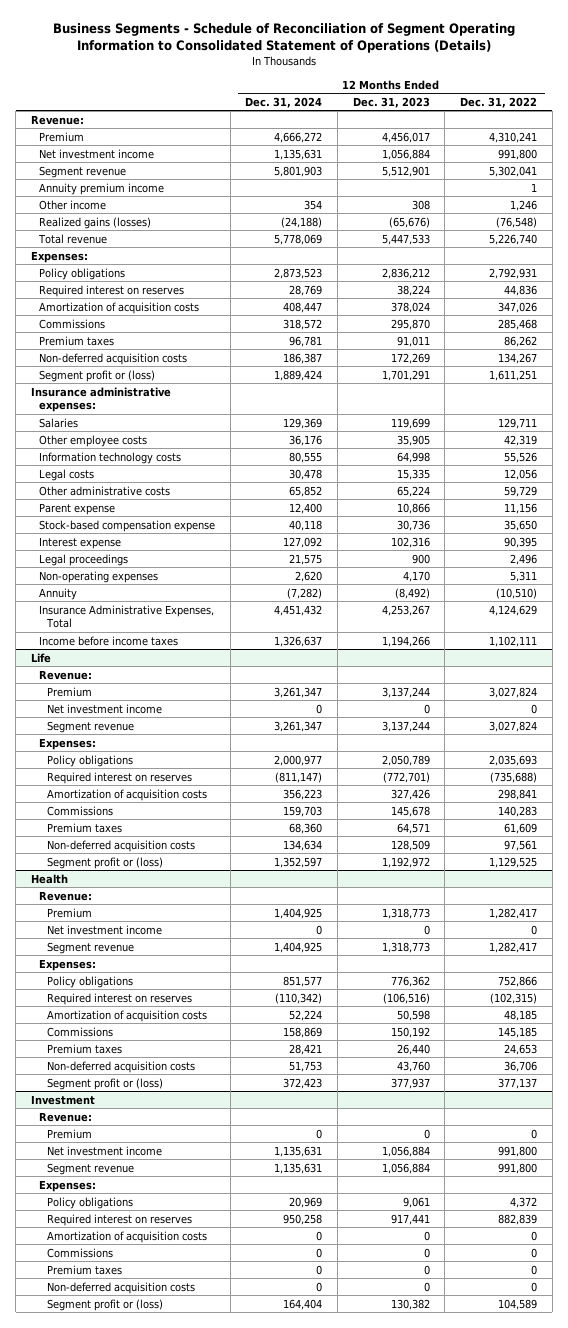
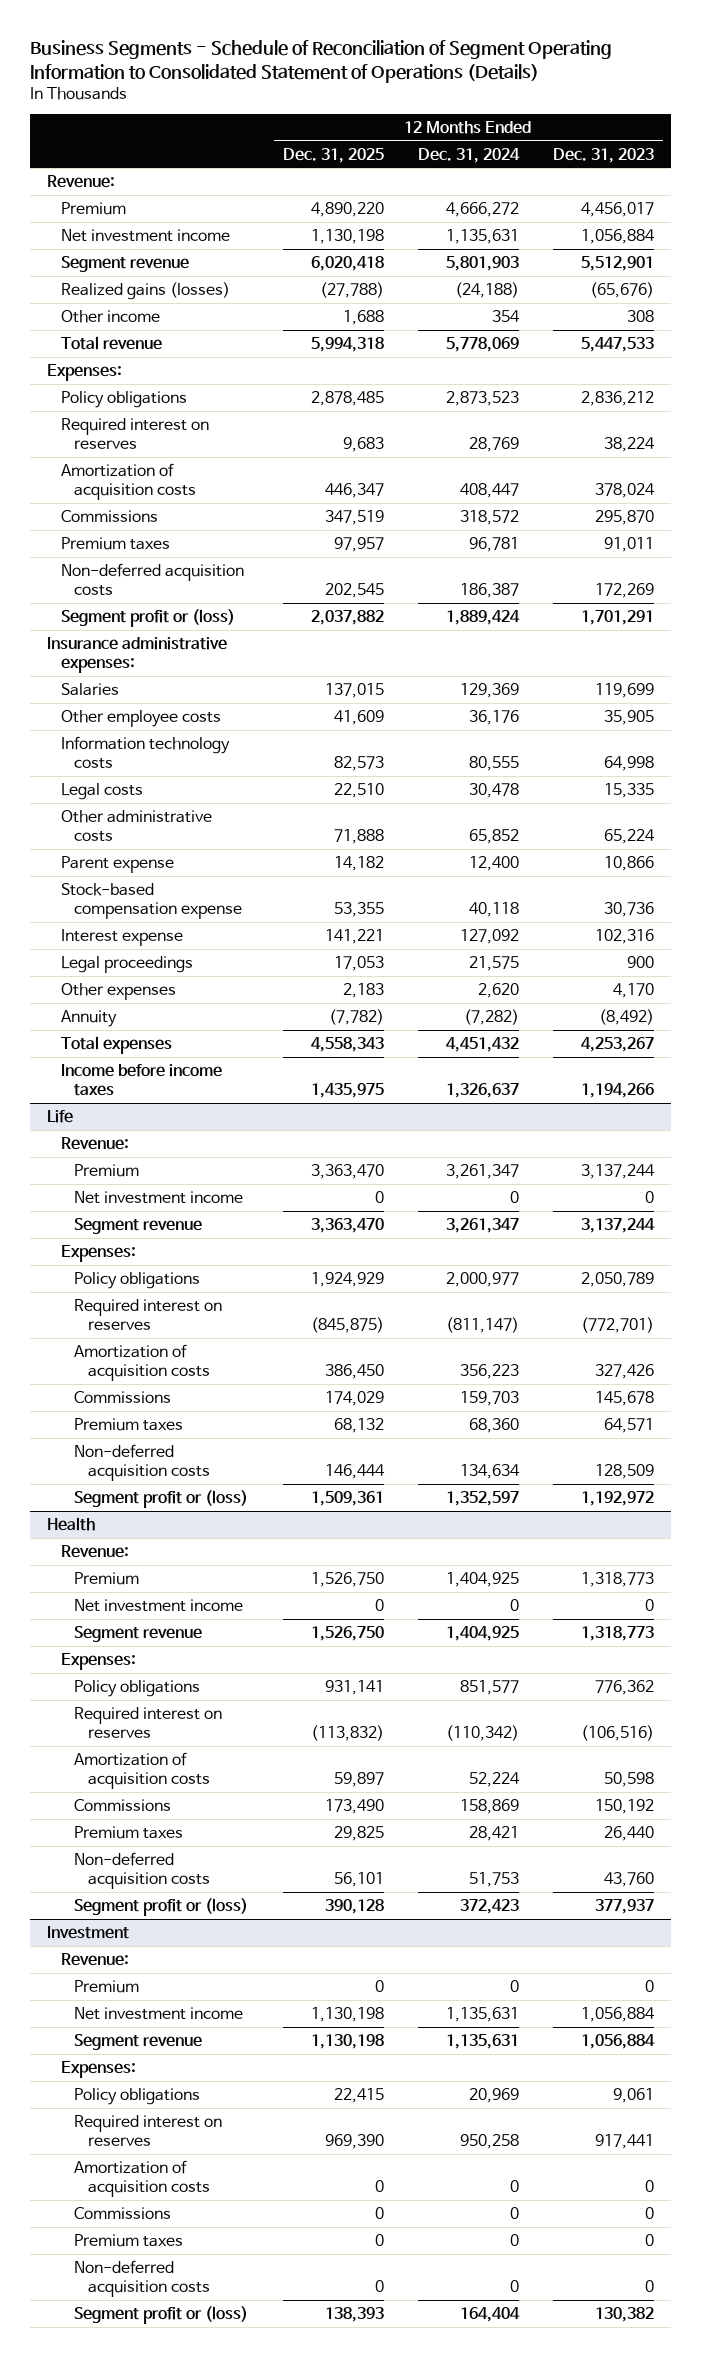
[459,96,537,108] Dec. 31, 2022 -> none
none -> [282,147,384,163] Dec. 31, 2025
[38,182,164,195] Annuity premium income -> none
[38,199,106,210] Other income -> [60,309,160,323] Other income
[38,570,158,583] Non-operating expenses -> [60,982,176,1000] Other expenses
[38,604,214,629] Insurance Administrative Expenses, Total -> [60,1035,172,1054] Total expenses

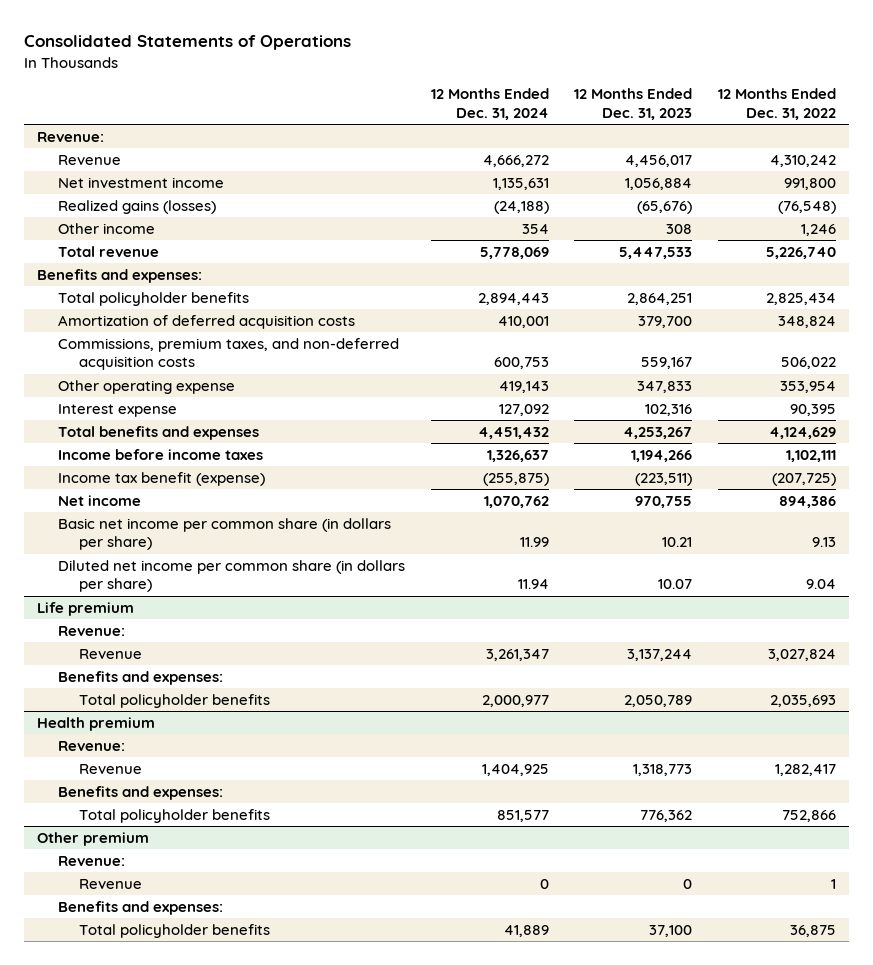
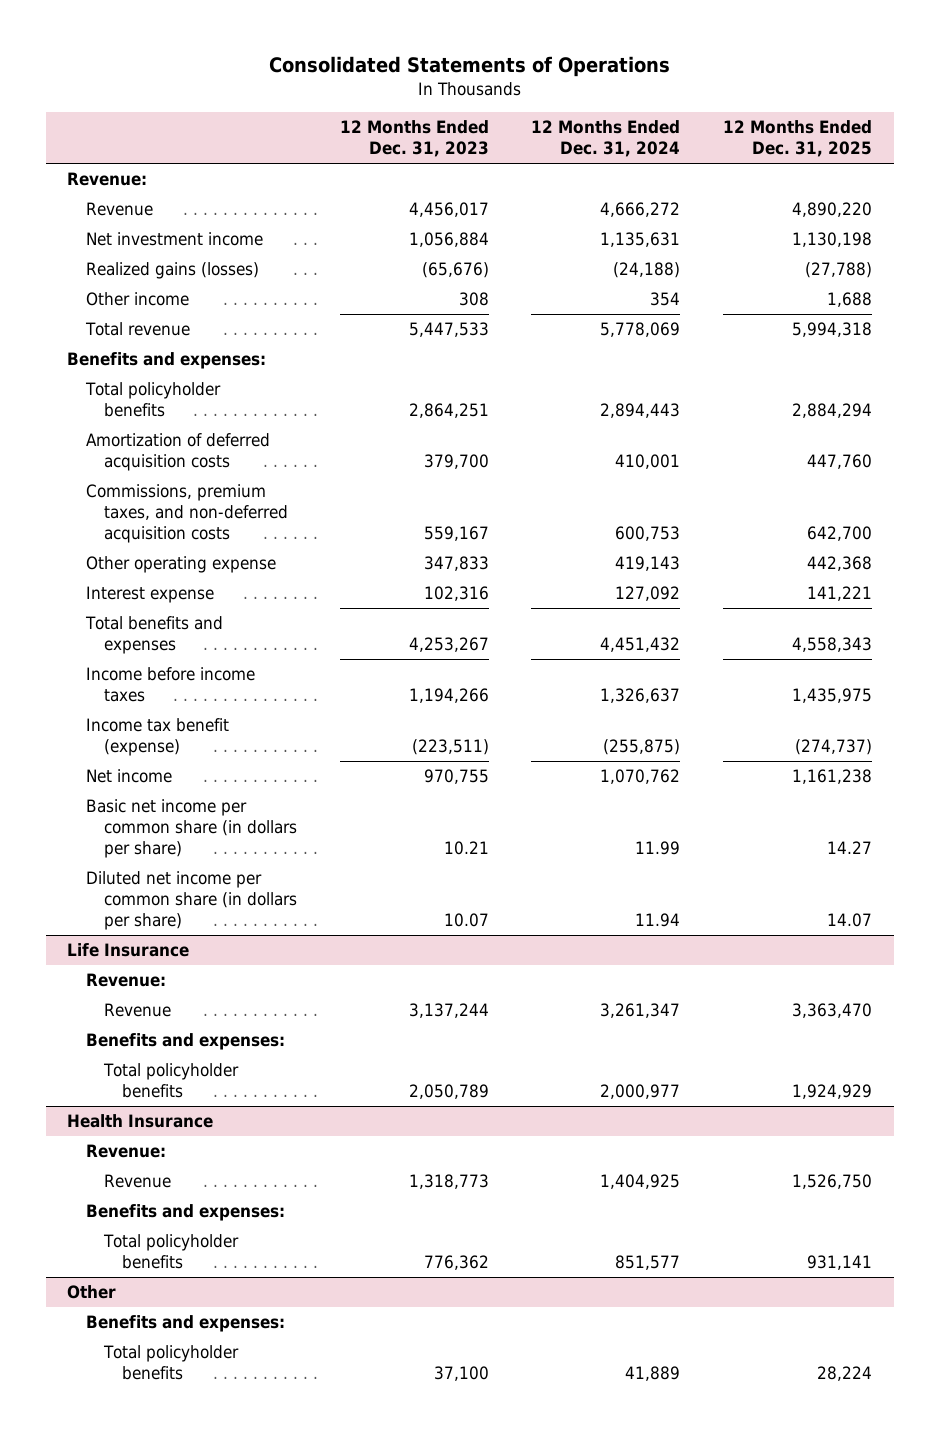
[717,88,836,120] 12 Months Ended Dec. 31, 2022 -> none
none -> [723,120,873,158] 12 Months Ended Dec. 31, 2025
[36,601,134,616] Life premium -> [67,943,190,958] Life Insurance
[36,716,155,731] Health premium -> [67,1114,214,1129] Health Insurance
[58,855,126,866] Revenue: -> none
[79,878,143,889] Revenue -> none
[36,831,149,846] Other premium -> [67,1285,117,1300] Other

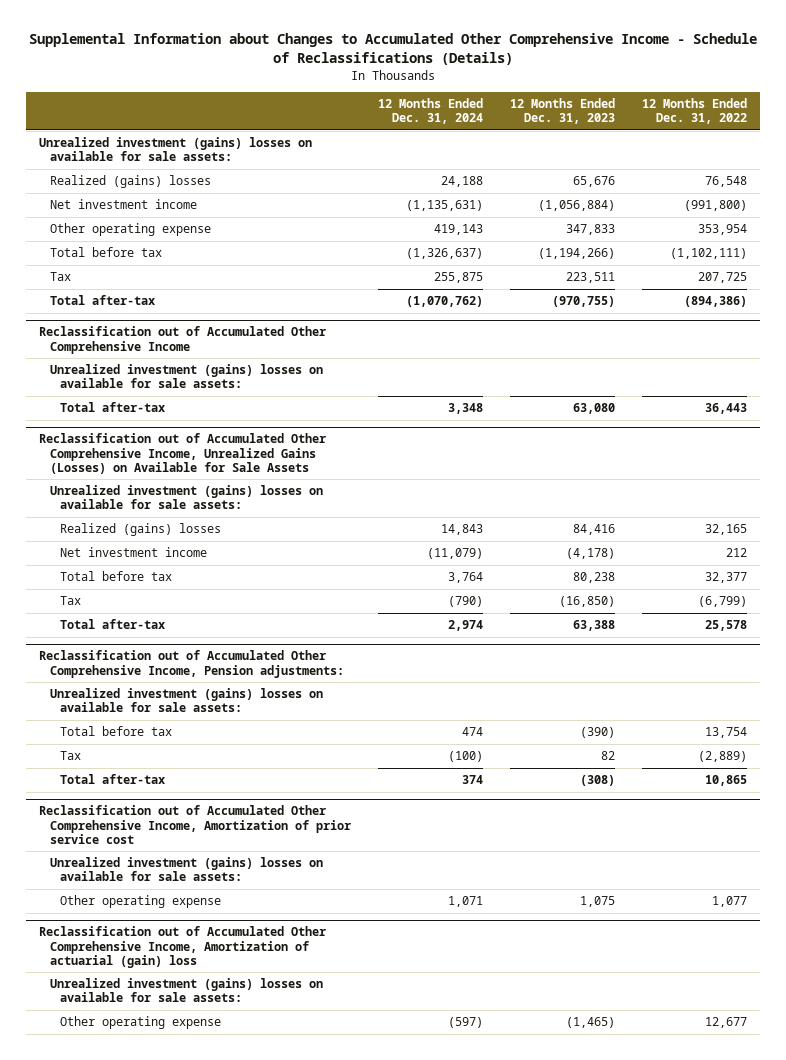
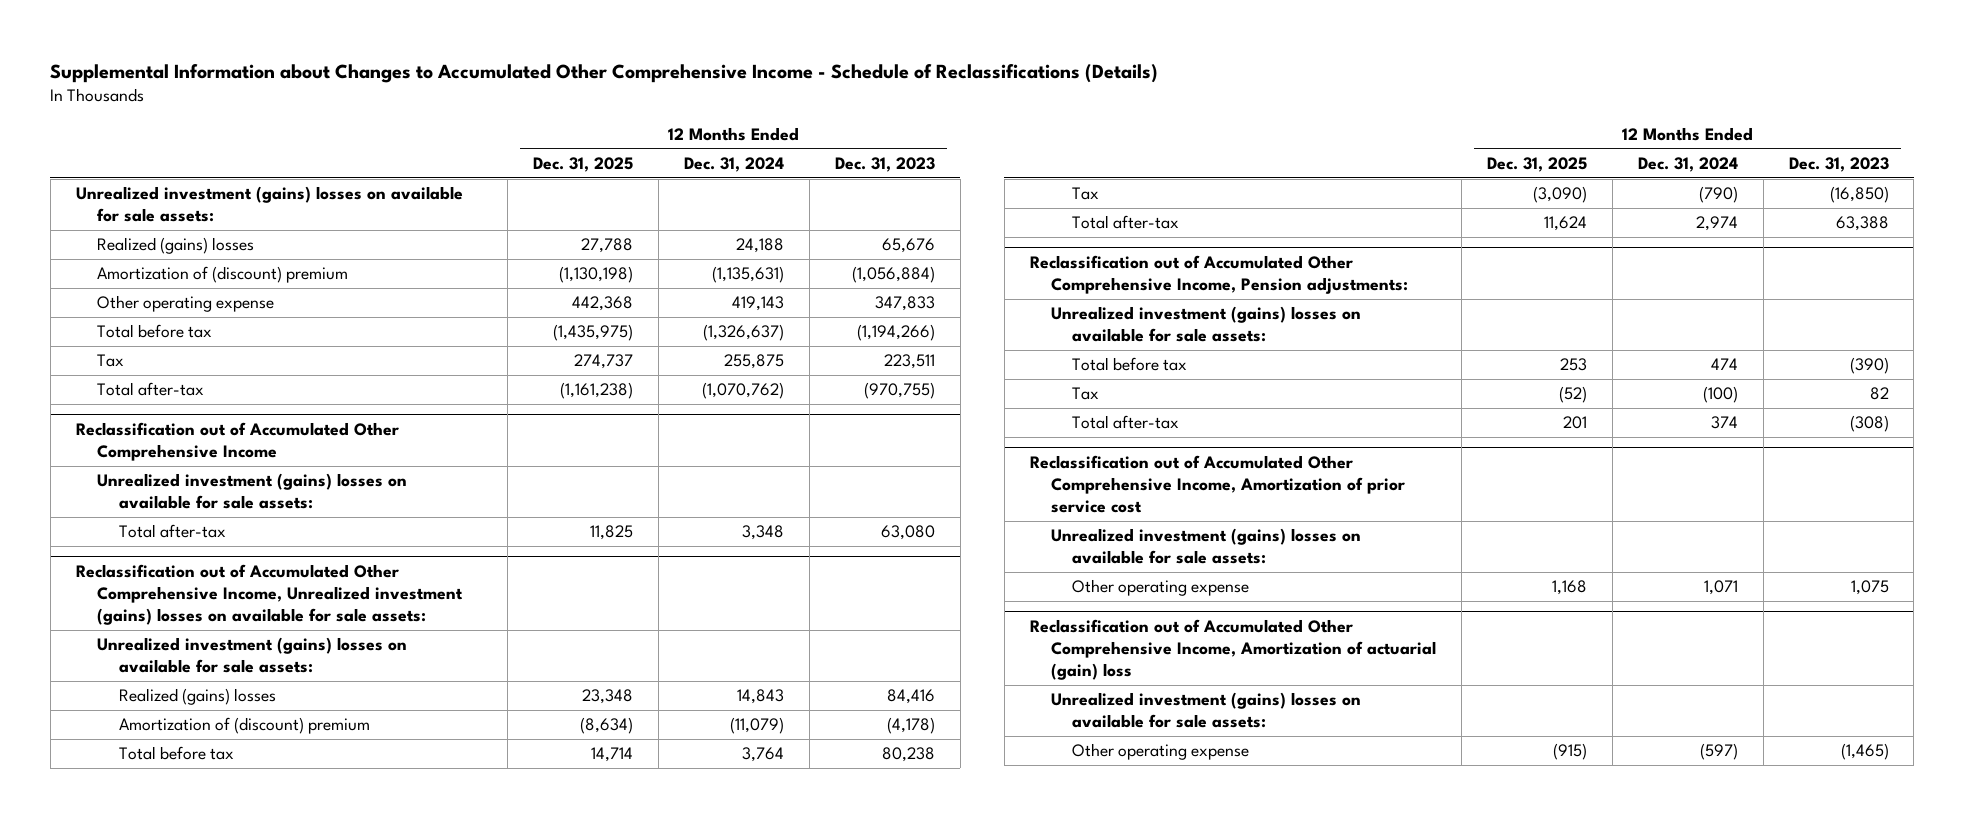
[641,97,747,125] 12 Months Ended Dec. 31, 2022 -> none
none -> [533,156,634,172] Dec. 31, 2025
[49,199,197,210] Net investment income -> [97,266,349,284] Amortization of (discount) premium
[39,433,327,474] Reclassification out of Accumulated Other Comprehensive Income, Unrealized Gains (Losses) on Available for Sale Assets -> [75,564,464,625] Reclassification out of Accumulated Other Comprehensive Income, Unrealized investment (gains) losses on available for sale assets:
[59,547,207,558] Net investment income -> [118,717,370,735] Amortization of (discount) premium

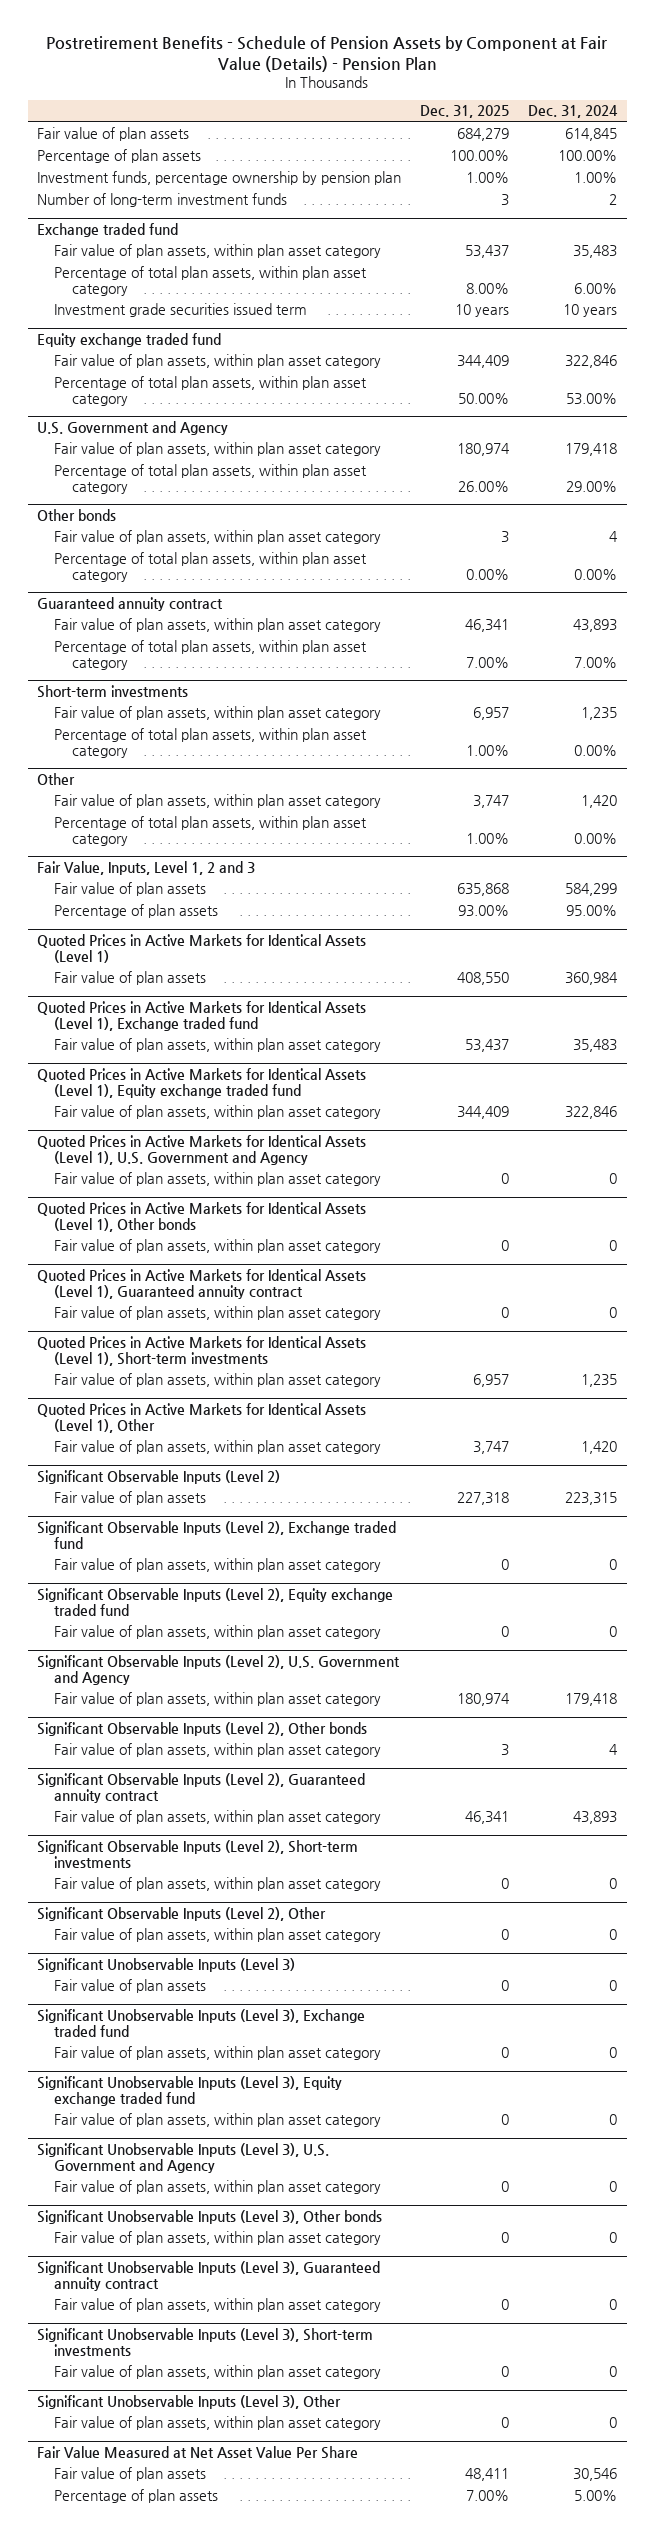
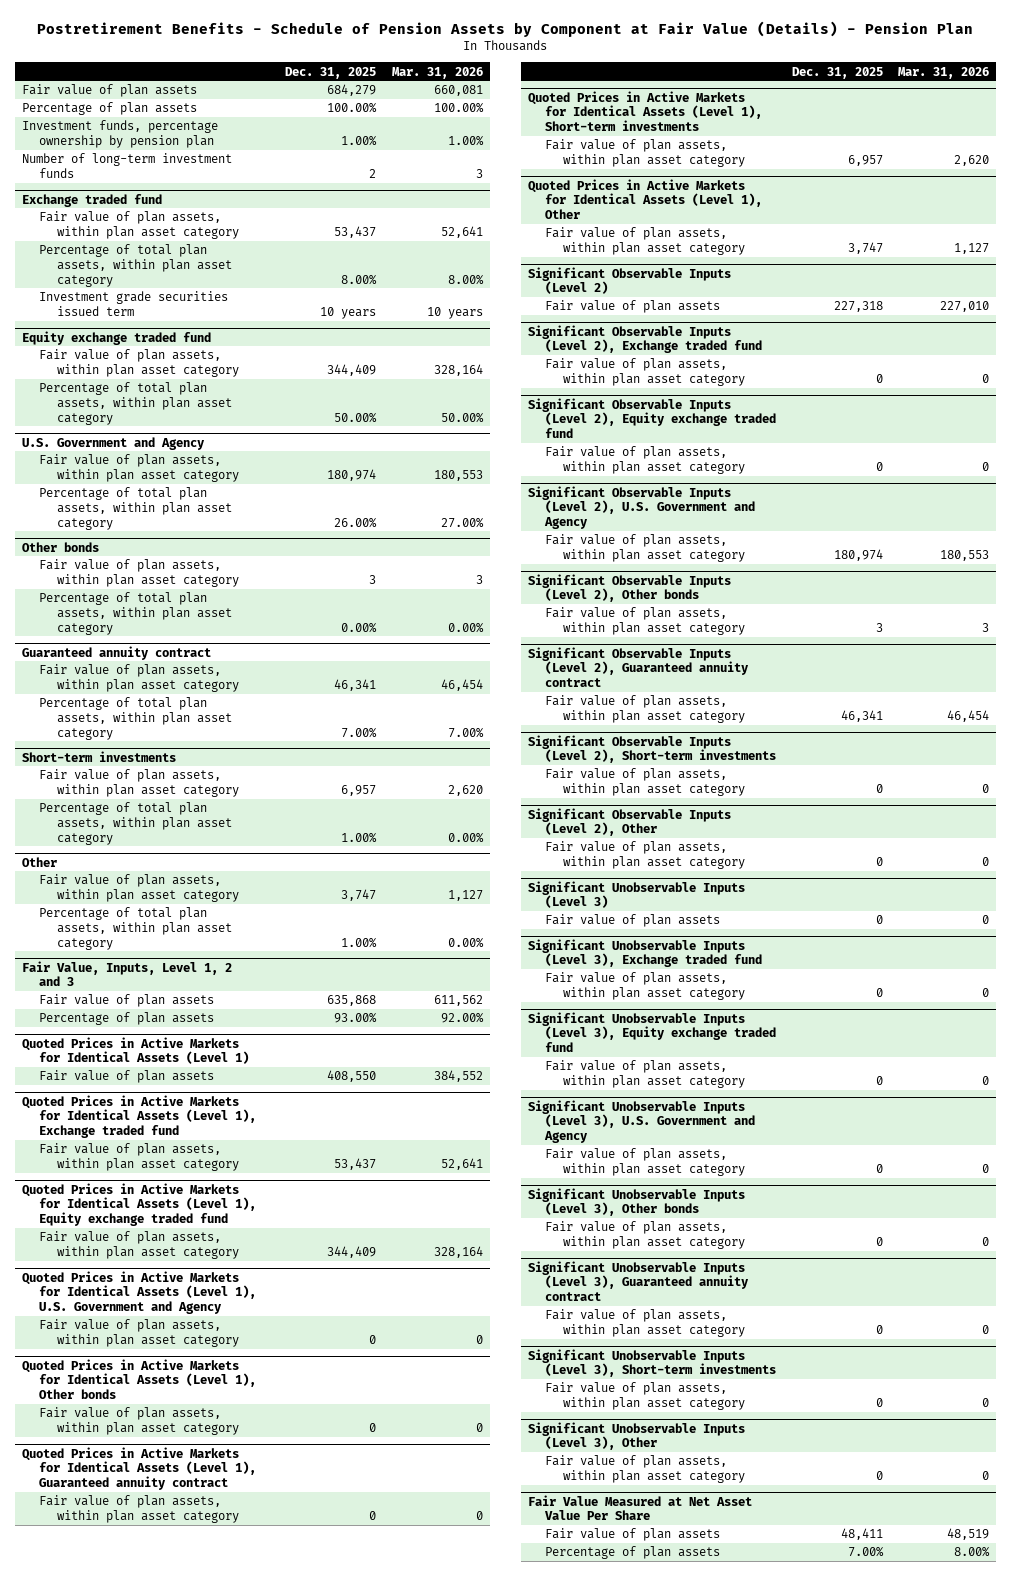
[528,105,619,119] Dec. 31, 2024 -> none
none -> [391,66,483,79] Mar. 31, 2026
[501,194,510,207] 3 -> [369,168,377,178] 2

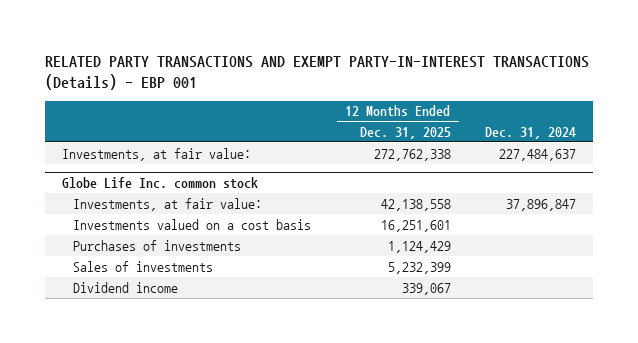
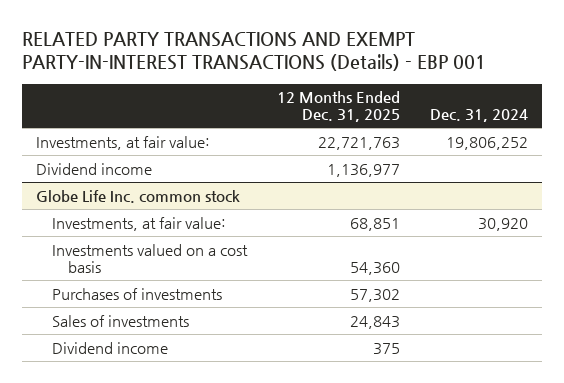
[373,148,451,161] 272,762,338 -> [318,136,401,150] 22,721,763
[498,148,576,161] 227,484,637 -> [445,136,528,150] 19,806,252
none -> [36,162,153,175] Dividend income
[380,198,451,211] 42,138,558 -> [350,217,401,231] 68,851
[505,198,576,211] 37,896,847 -> [477,217,528,231] 30,920
[380,219,451,232] 16,251,601 -> [350,261,401,275] 54,360
[387,240,451,253] 1,124,429 -> [350,288,401,302] 57,302
[387,261,451,274] 5,232,399 -> [350,315,401,329] 24,843
[401,282,451,295] 339,067 -> [373,342,401,355] 375

